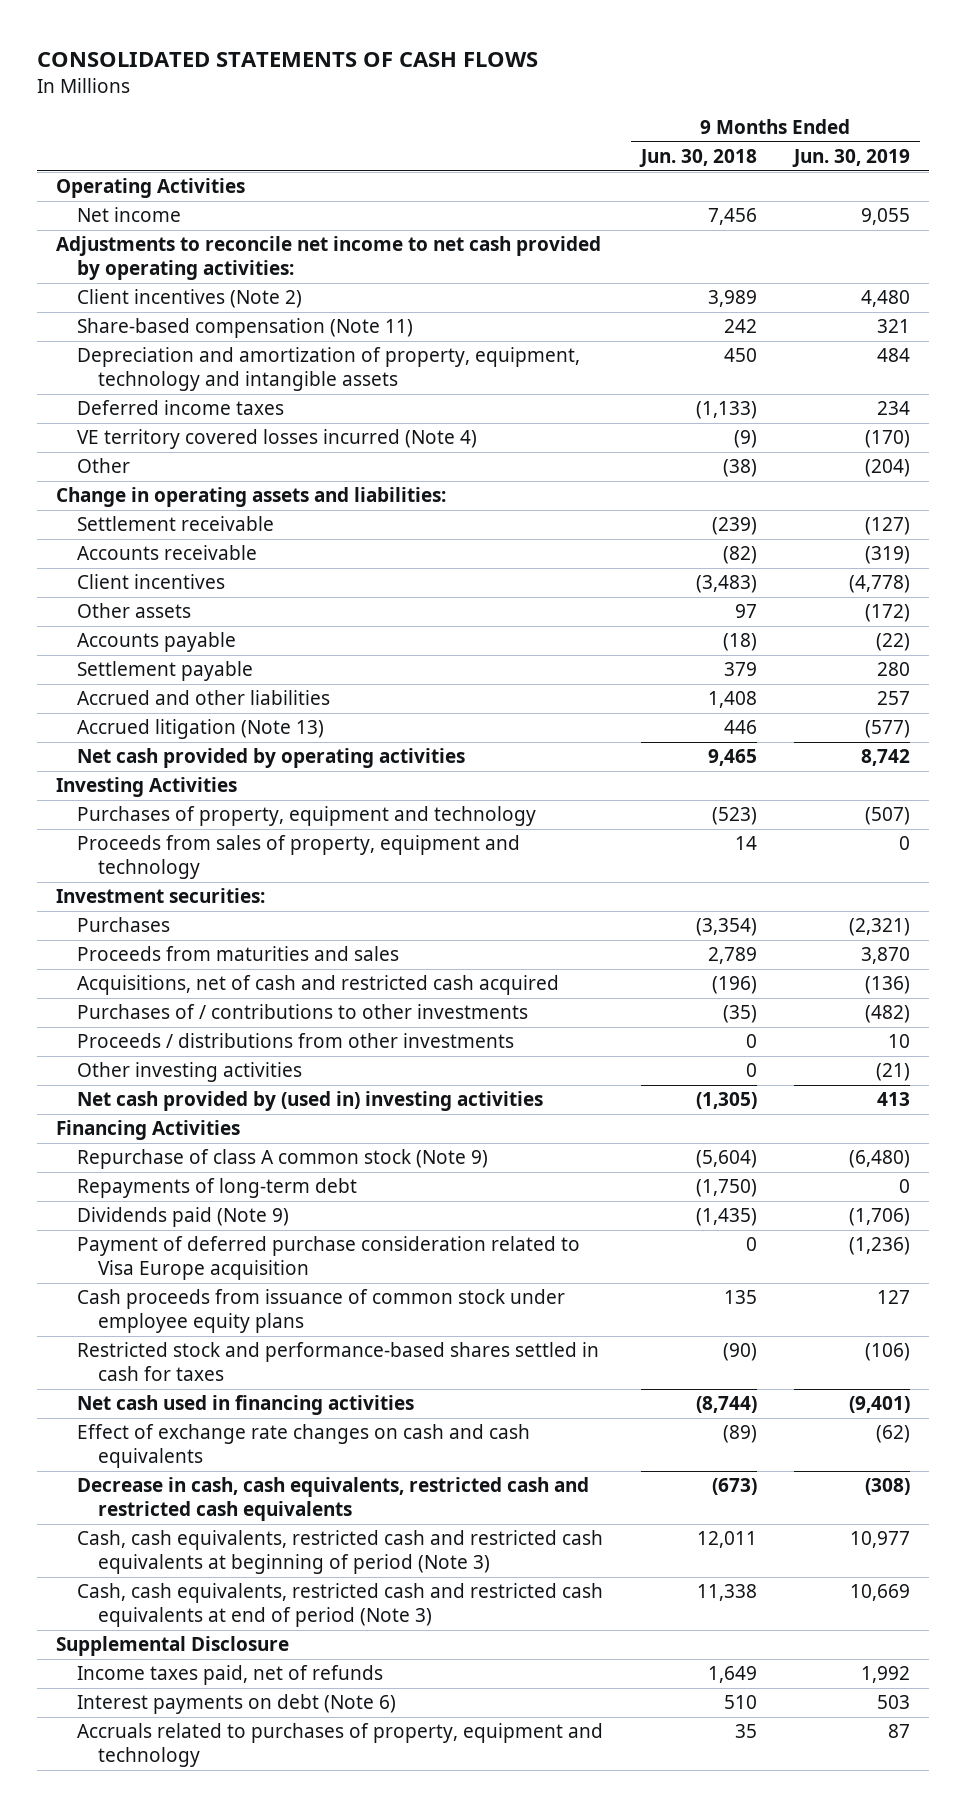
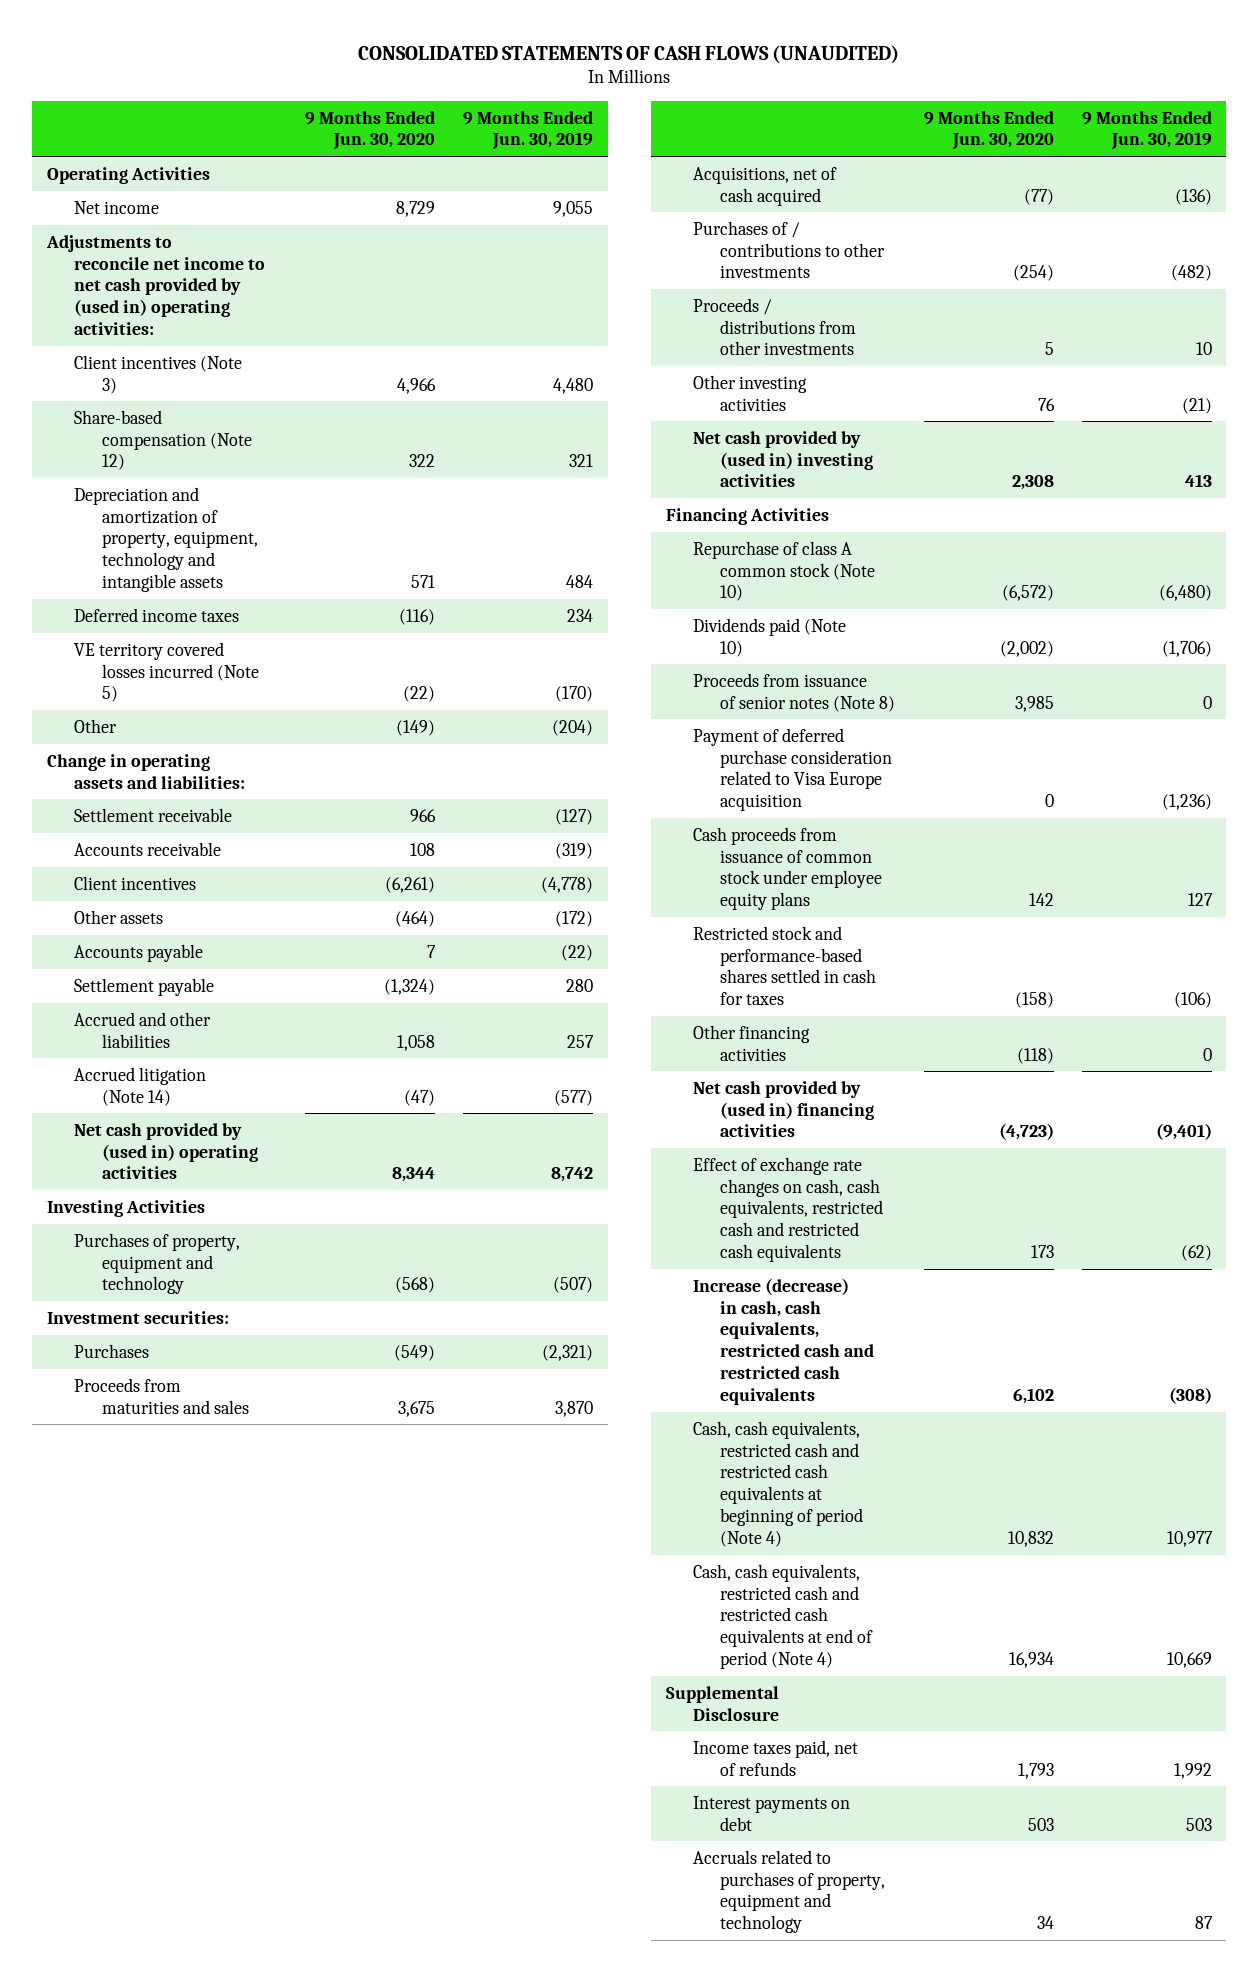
[37,52,539,68] CONSOLIDATED STATEMENTS OF CASH FLOWS -> [358,44,900,64] CONSOLIDATED STATEMENTS OF CASH FLOWS (UNAUDITED)
[638,148,757,167] Jun. 30, 2018 -> none
none -> [304,110,435,151] 9 Months Ended Jun. 30, 2020
[56,236,602,281] Adjustments to reconcile net income to net cash provided by operating activities: -> [45,234,266,335] Adjustments to reconcile net income to net cash provided by (used in) operating activities:
[76,289,302,309] Client incentives (Note 2) -> [74,354,243,394] Client incentives (Note 3)
[76,318,413,339] Share-based compensation (Note 11) -> [74,409,252,471] Share-based compensation (Note 12)
[76,429,477,450] VE territory covered losses incurred (Note 4) -> [74,641,259,703] VE territory covered losses incurred (Note 5)
[76,719,324,740] Accrued litigation (Note 13) -> [74,1066,207,1106] Accrued litigation (Note 14)
[76,748,465,769] Net cash provided by operating activities -> [74,1122,258,1180] Net cash provided by (used in) operating activities
[76,835,520,880] Proceeds from sales of property, equipment and technology -> none
[76,975,559,996] Acquisitions, net of cash and restricted cash acquired -> [693,166,838,206] Acquisitions, net of cash acquired
[76,1178,357,1199] Repayments of long-term debt -> none
[76,1149,488,1170] Repurchase of class A common stock (Note 9) -> [693,540,876,602] Repurchase of class A common stock (Note 10)
[76,1207,289,1228] Dividends paid (Note 9) -> [693,617,847,657] Dividends paid (Note 10)
none -> [693,672,896,712] Proceeds from issuance of senior notes (Note 8)
none -> [693,1024,811,1061] Other financing activities
[76,1395,414,1416] Net cash used in financing activities -> [693,1080,875,1138] Net cash provided by (used in) financing activities
[76,1424,530,1469] Effect of exchange rate changes on cash and cash equivalents -> [693,1156,884,1262] Effect of exchange rate changes on cash, cash equivalents, restricted cash and restricted cash equivalents
[76,1477,589,1522] Decrease in cash, cash equivalents, restricted cash and restricted cash equivalents -> [693,1277,875,1405] Increase (decrease) in cash, cash equivalents, restricted cash and restricted cash equivalents
[76,1530,603,1575] Cash, cash equivalents, restricted cash and restricted cash equivalents at beginning of period (Note 3) -> [693,1420,864,1547] Cash, cash equivalents, restricted cash and restricted cash equivalents at beginning of period (Note 4)
[76,1583,603,1628] Cash, cash equivalents, restricted cash and restricted cash equivalents at end of period (Note 3) -> [693,1563,874,1669] Cash, cash equivalents, restricted cash and restricted cash equivalents at end of period (Note 4)
[76,1694,396,1715] Interest payments on debt (Note 6) -> [693,1795,851,1831] Interest payments on debt

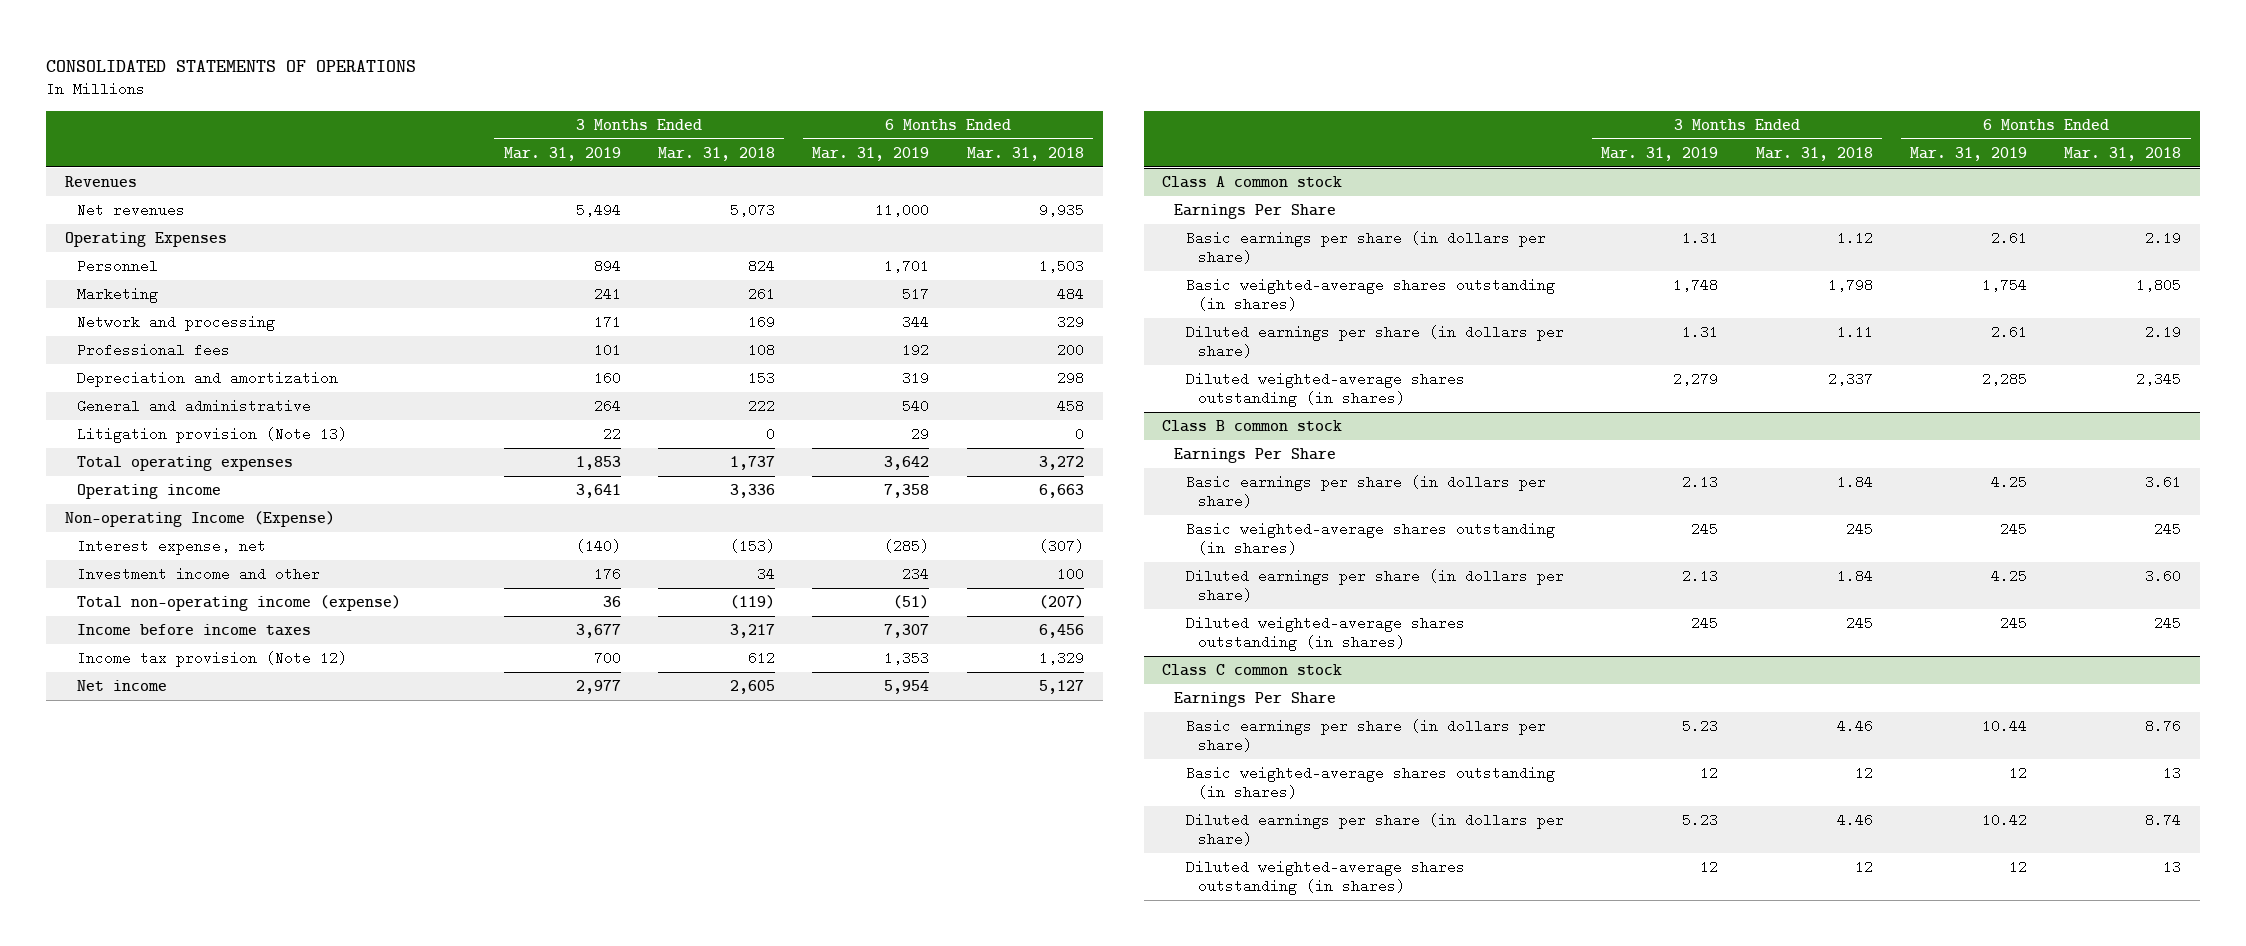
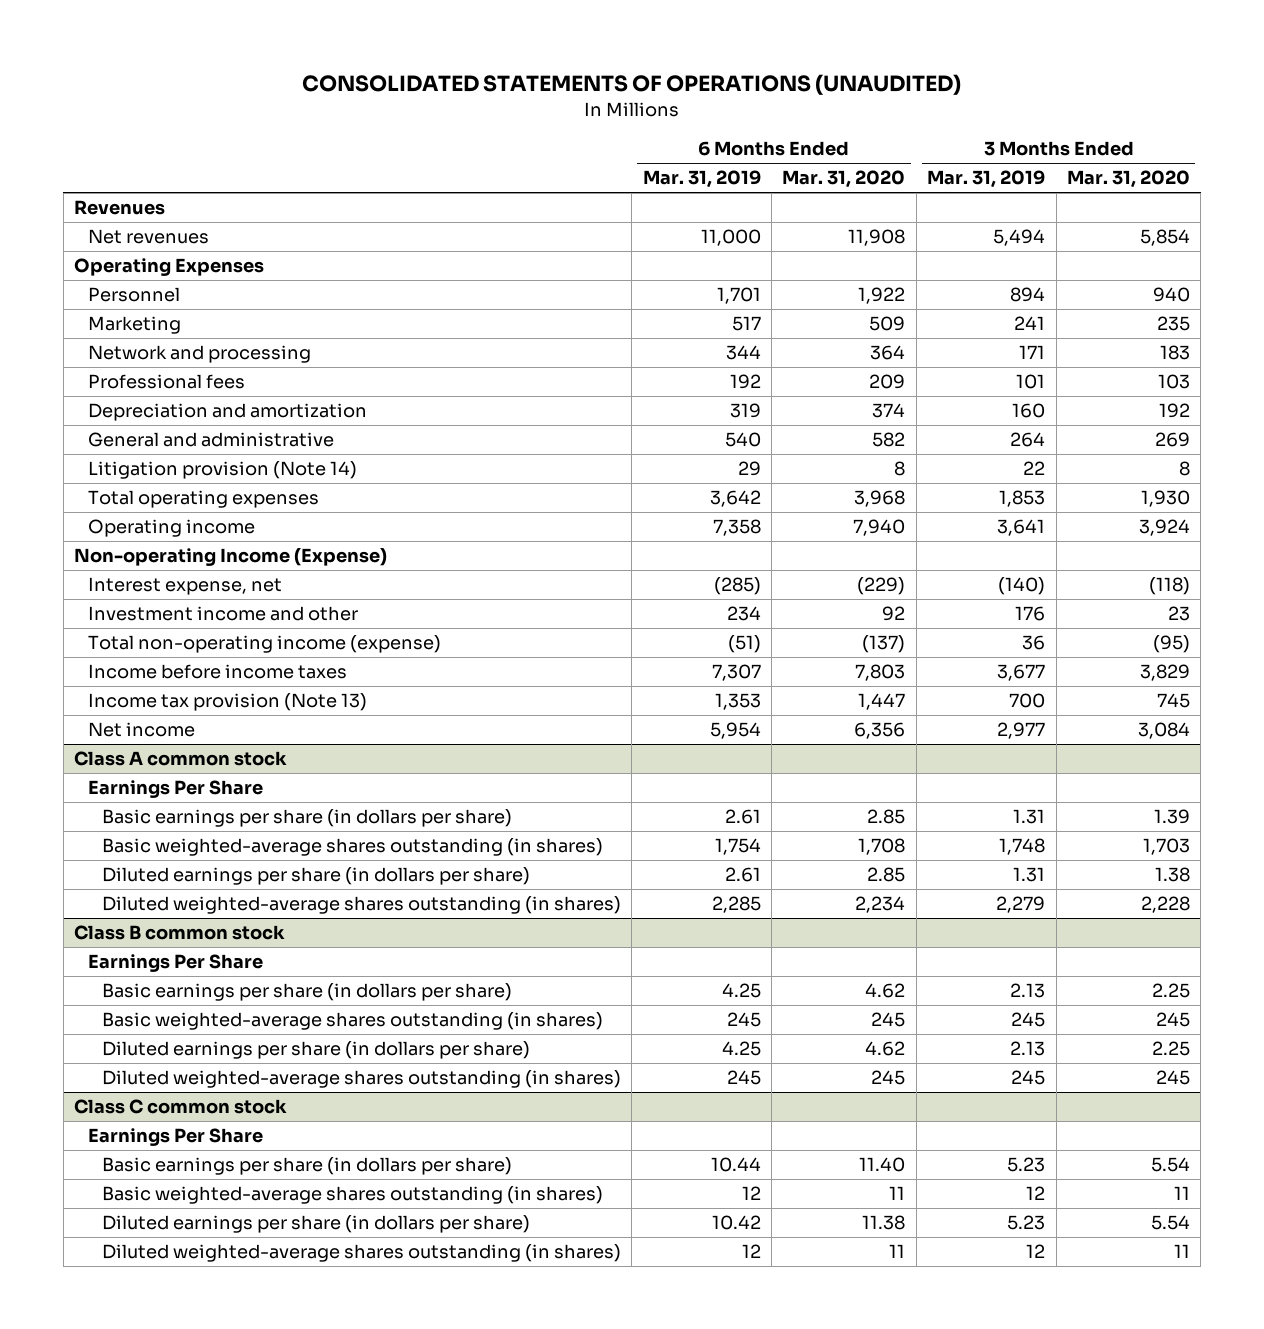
[46,59,417,72] CONSOLIDATED STATEMENTS OF OPERATIONS -> [302,74,962,96] CONSOLIDATED STATEMENTS OF OPERATIONS (UNAUDITED)
[658,146,776,161] Mar. 31, 2018 -> none
[966,146,1084,161] Mar. 31, 2018 -> none
none -> [782,170,906,189] Mar. 31, 2020
none -> [1067,170,1191,189] Mar. 31, 2020
[76,427,347,444] Litigation provision (Note 13) -> [87,461,357,480] Litigation provision (Note 14)
[76,651,347,668] Income tax provision (Note 12) -> [87,693,367,712] Income tax provision (Note 13)

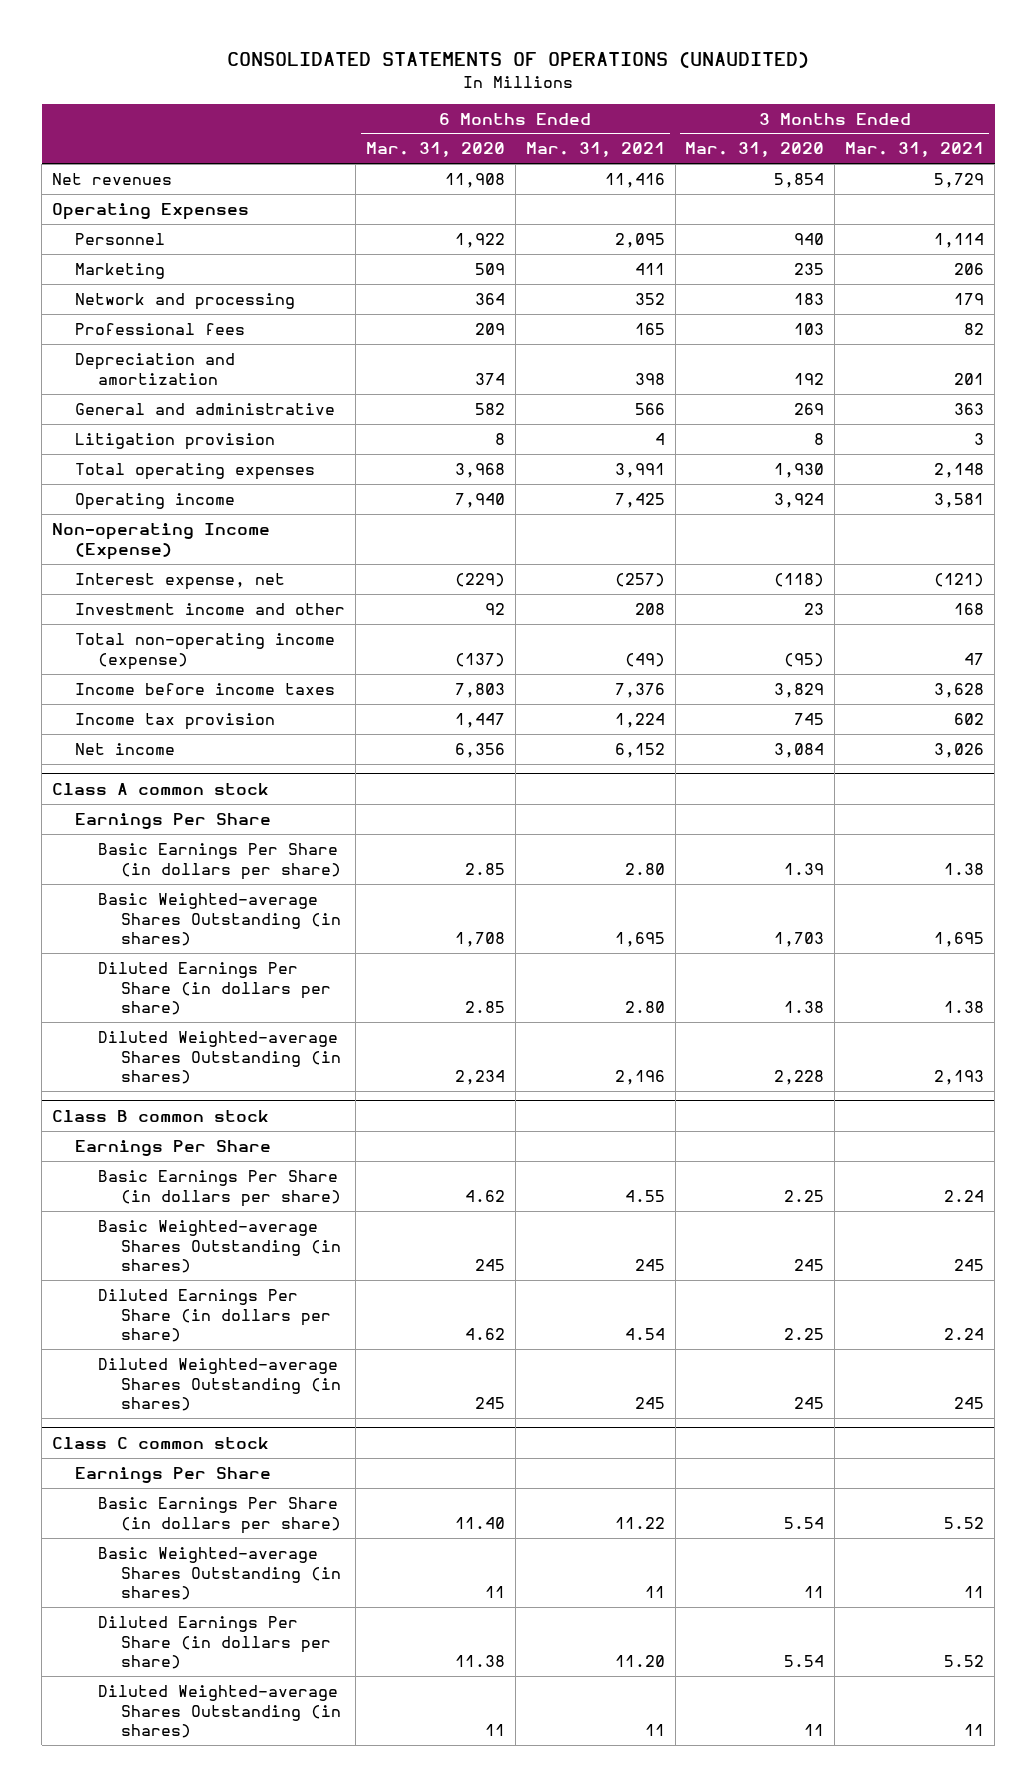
[642,170,761,189] Mar. 31, 2019 -> none
[927,170,1046,189] Mar. 31, 2019 -> none
none -> [525,142,665,158] Mar. 31, 2021
none -> [845,142,985,158] Mar. 31, 2021
[73,200,165,216] Revenues -> none
[87,461,357,480] Litigation provision (Note 14) -> [75,432,276,450] Litigation provision
[87,693,367,712] Income tax provision (Note 13) -> [75,712,276,730] Income tax provision
[101,809,512,828] Basic earnings per share (in dollars per share) -> [97,842,341,880] Basic Earnings Per Share (in dollars per share)
[101,838,603,857] Basic weighted-average shares outstanding (in shares) -> [97,892,341,947] Basic Weighted-average Shares Outstanding (in shares)
[101,867,530,886] Diluted earnings per share (in dollars per share) -> [97,961,331,1016] Diluted Earnings Per Share (in dollars per share)
[101,896,621,915] Diluted weighted-average shares outstanding (in shares) -> [97,1030,341,1085] Diluted Weighted-average Shares Outstanding (in shares)
[101,983,512,1002] Basic earnings per share (in dollars per share) -> [97,1169,341,1207] Basic Earnings Per Share (in dollars per share)
[101,1012,603,1031] Basic weighted-average shares outstanding (in shares) -> [97,1219,341,1274] Basic Weighted-average Shares Outstanding (in shares)
[101,1041,530,1060] Diluted earnings per share (in dollars per share) -> [97,1288,331,1343] Diluted Earnings Per Share (in dollars per share)
[101,1070,621,1089] Diluted weighted-average shares outstanding (in shares) -> [97,1357,341,1412] Diluted Weighted-average Shares Outstanding (in shares)
[101,1157,512,1176] Basic earnings per share (in dollars per share) -> [97,1496,341,1534] Basic Earnings Per Share (in dollars per share)
[101,1186,603,1205] Basic weighted-average shares outstanding (in shares) -> [97,1546,341,1601] Basic Weighted-average Shares Outstanding (in shares)
[101,1215,530,1234] Diluted earnings per share (in dollars per share) -> [97,1615,331,1670] Diluted Earnings Per Share (in dollars per share)
[101,1244,621,1263] Diluted weighted-average shares outstanding (in shares) -> [97,1684,341,1739] Diluted Weighted-average Shares Outstanding (in shares)

